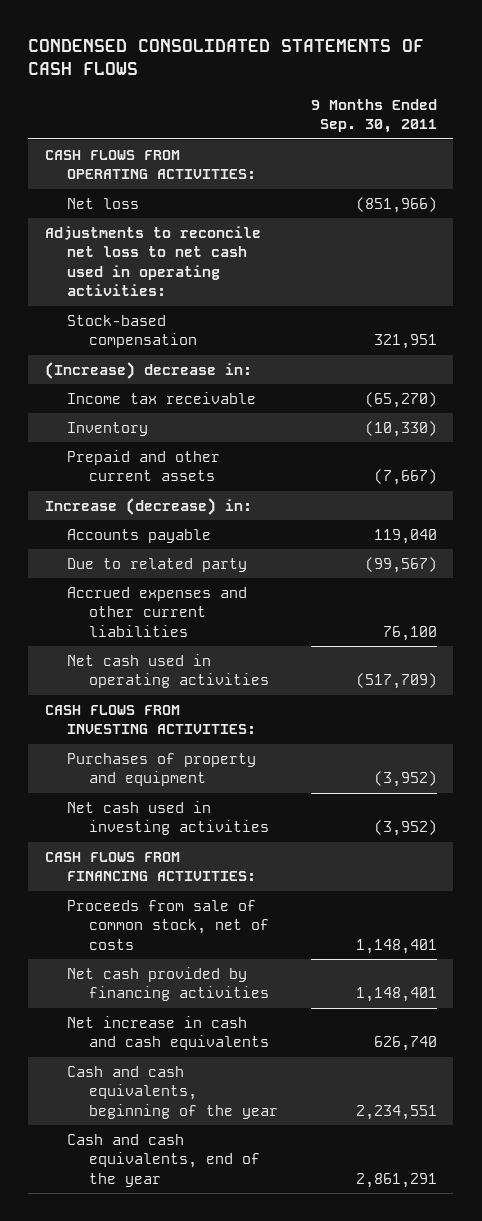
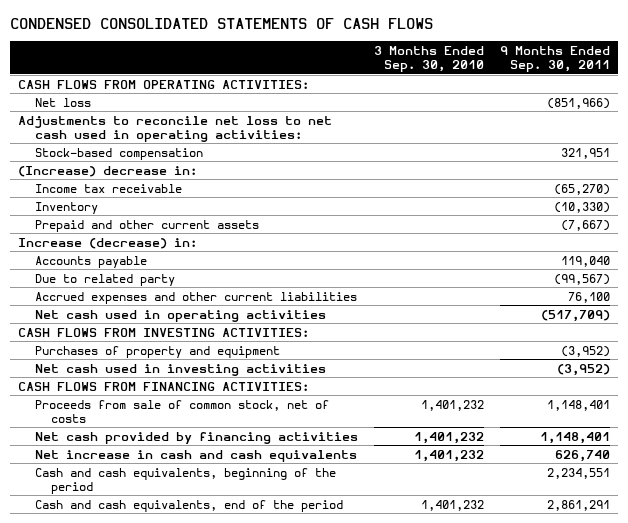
none -> [373,45,484,72] 3 Months Ended Sep. 30, 2010
[67,1065,279,1119] Cash and cash equivalents, beginning of the year -> [34,467,336,494] Cash and cash equivalents, beginning of the period
[67,1133,261,1187] Cash and cash equivalents, end of the year -> [34,499,343,512] Cash and cash equivalents, end of the period

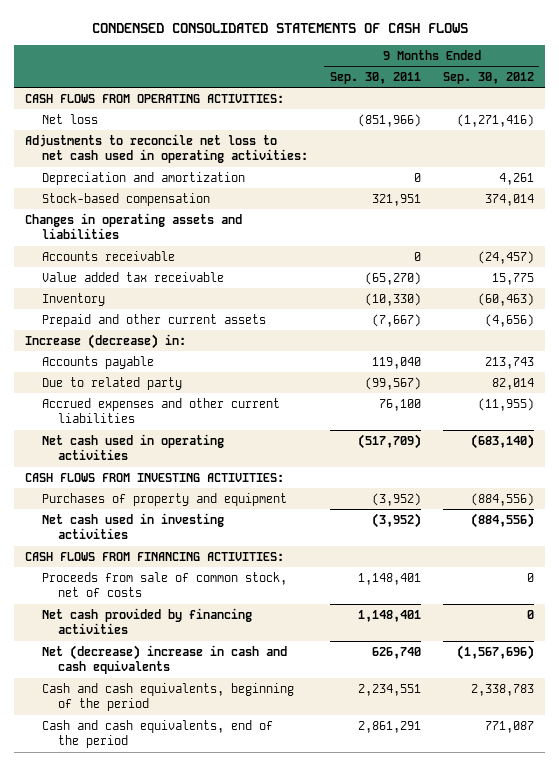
[373,45,484,72] 3 Months Ended Sep. 30, 2010 -> none
none -> [442,71,534,84] Sep. 30, 2012
none -> [41,171,245,185] Depreciation and amortization
[18,165,198,177] (Increase) decrease in: -> none
none -> [25,212,243,240] Changes in operating assets and liabilities
[34,183,182,193] Income tax receivable -> [41,250,175,261] Accounts receivable
[553,183,610,195] (65,270) -> [413,251,421,261] 0
none -> [41,271,224,282] Value added tax receivable
[34,449,357,462] Net increase in cash and cash equivalents -> [41,644,287,675] Net (decrease) increase in cash and cash equivalents

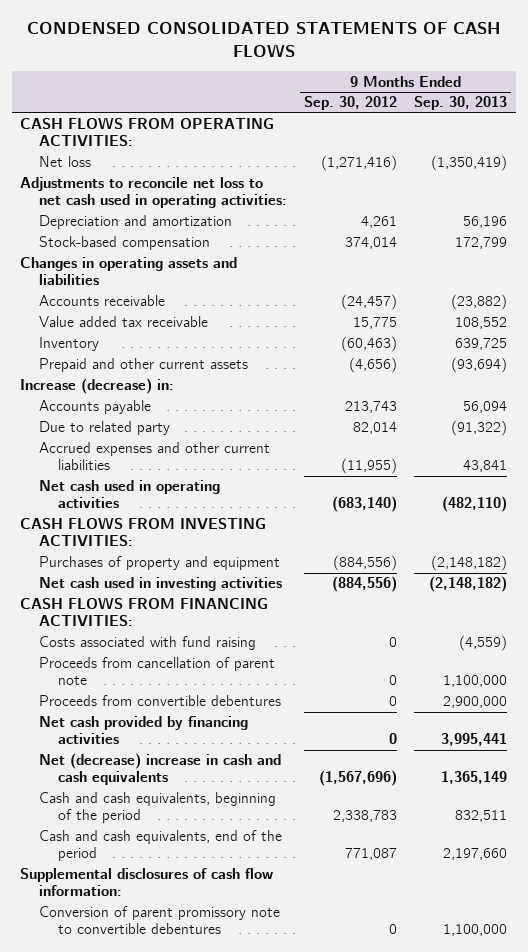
[329,71,421,84] Sep. 30, 2011 -> none
none -> [414,96,508,111] Sep. 30, 2013
[41,571,287,598] Proceeds from sale of common stock, net of costs -> [39,636,257,651] Costs associated with fund raising
none -> [39,657,276,686] Proceeds from cancellation of parent note
none -> [39,695,282,707] Proceeds from convertible debentures
none -> [20,868,274,897] Supplemental disclosures of cash flow information:
none -> [39,906,281,935] Conversion of parent promissory note to convertible debentures

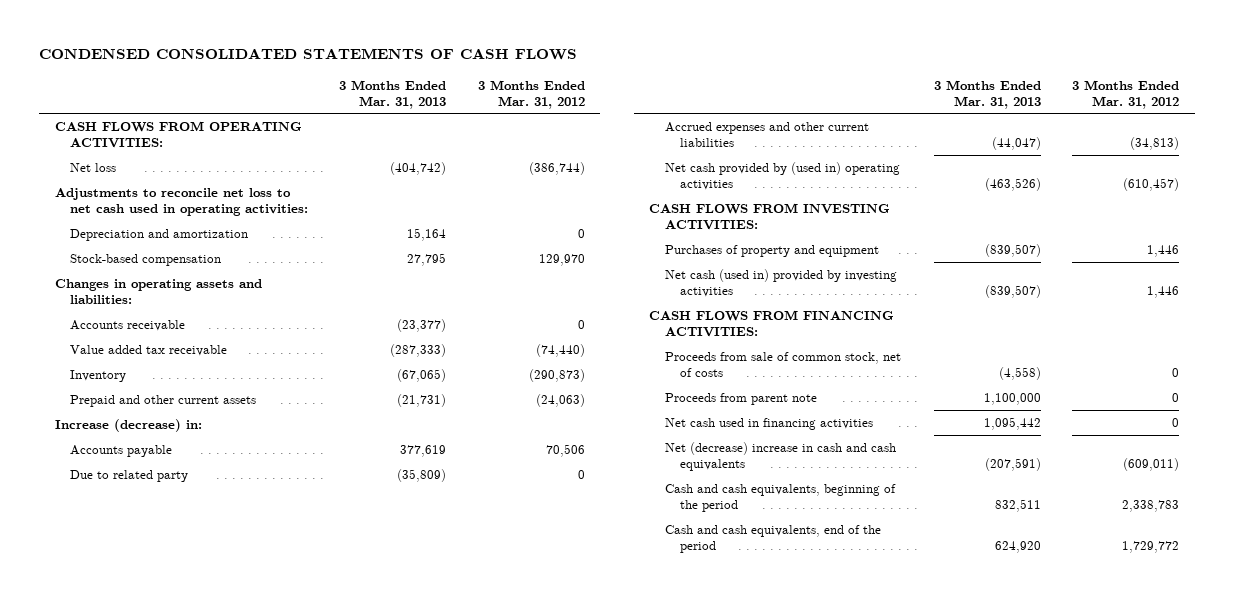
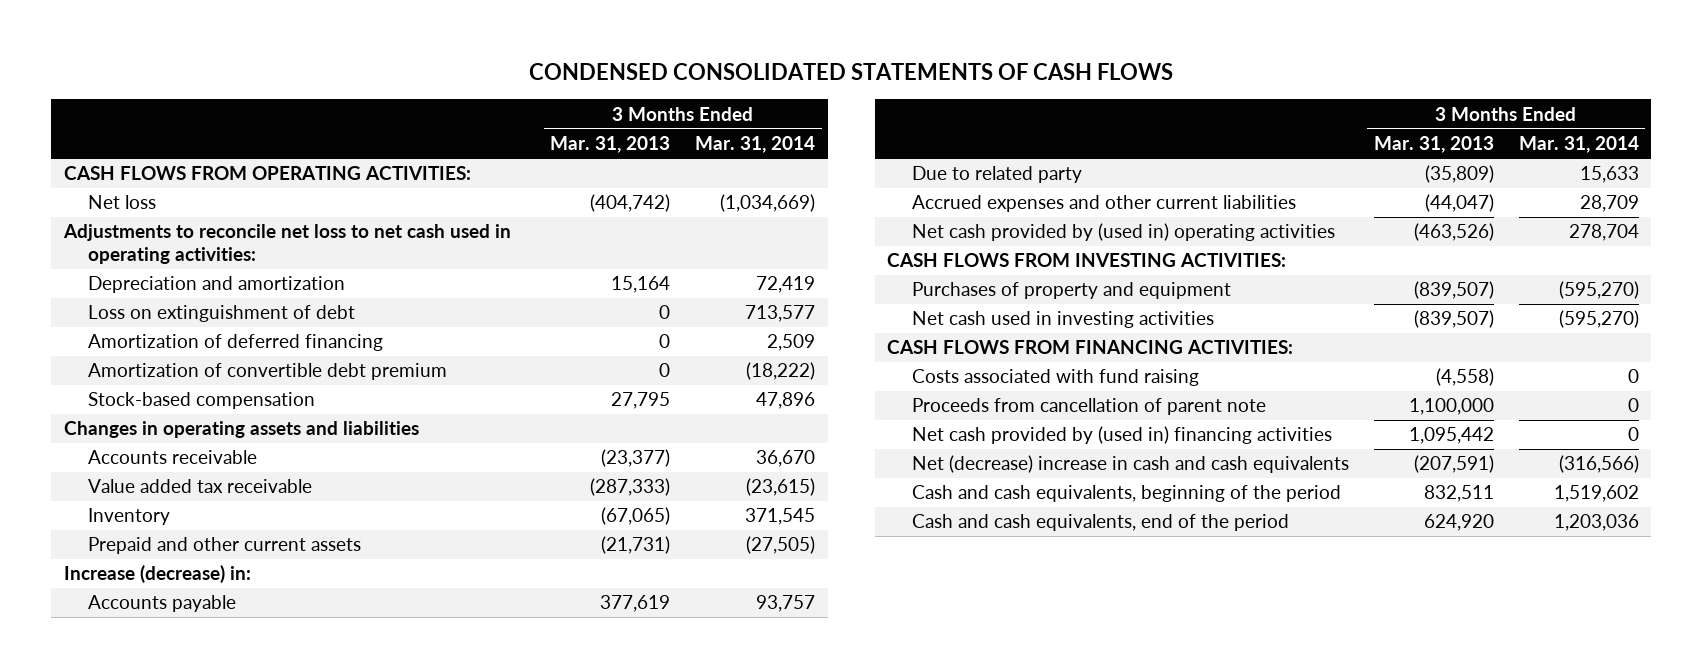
[477,79,585,109] 3 Months Ended Mar. 31, 2012 -> none
none -> [695,136,816,154] Mar. 31, 2014
none -> [88,305,356,323] Loss on extinguishment of debt
none -> [88,334,384,352] Amortization of deferred financing
none -> [88,363,448,381] Amortization of convertible debt premium
[54,278,262,304] Changes in operating assets and liabilities: -> [63,421,419,439] Changes in operating assets and liabilities
[664,268,897,297] Net cash (used in) provided by investing activities -> [911,311,1214,329] Net cash used in investing activities
[664,351,901,377] Proceeds from sale of common stock, net of costs -> [911,369,1199,387] Costs associated with fund raising
[664,392,817,405] Proceeds from parent note -> [911,398,1266,416] Proceeds from cancellation of parent note
[664,417,873,430] Net cash used in financing activities -> [911,426,1332,445] Net cash provided by (used in) financing activities

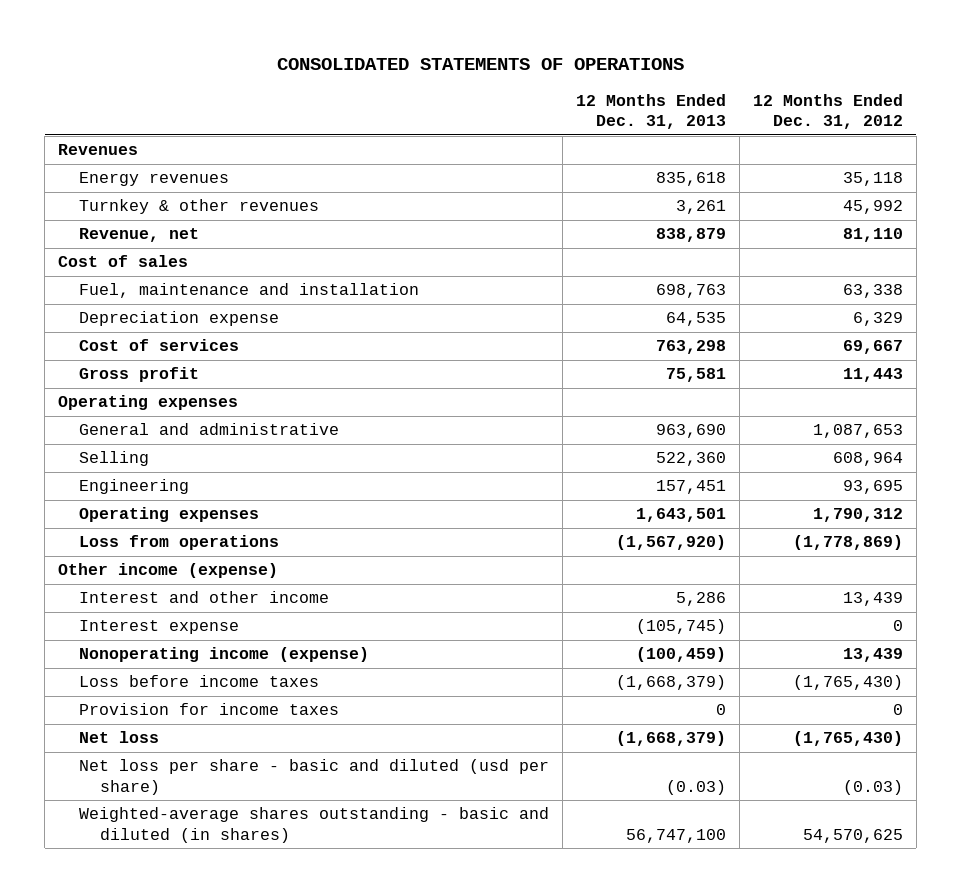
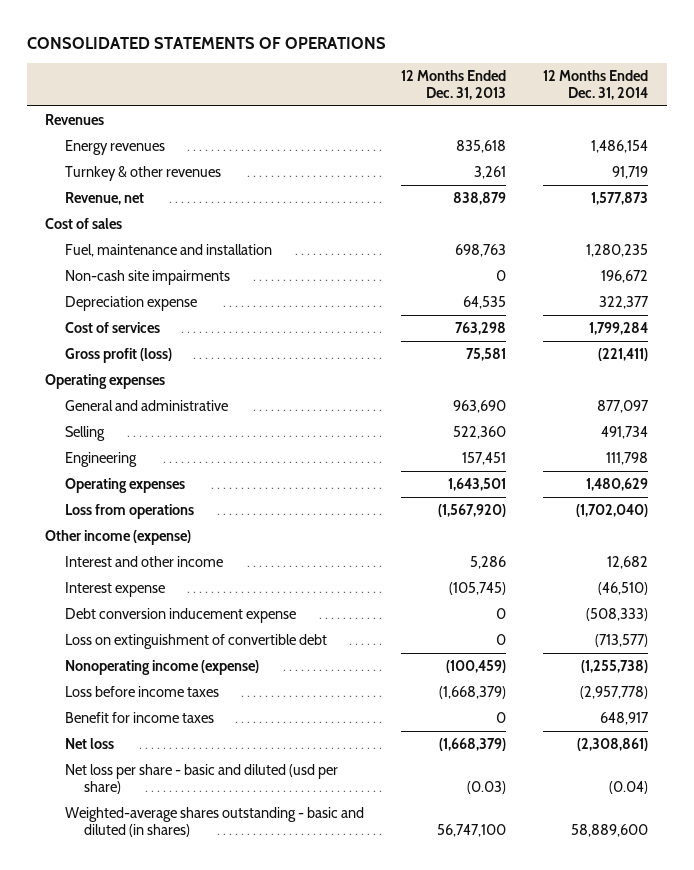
[752,94,903,130] 12 Months Ended Dec. 31, 2012 -> none
none -> [543,70,649,101] 12 Months Ended Dec. 31, 2014
none -> [64,269,230,285] Non-cash site impairments
[79,367,200,383] Gross profit -> [64,347,172,363] Gross profit (loss)
none -> [64,607,296,623] Debt conversion inducement expense
none -> [64,633,327,649] Loss on extinguishment of convertible debt
[79,703,340,716] Provision for income taxes -> [64,711,214,723] Benefit for income taxes

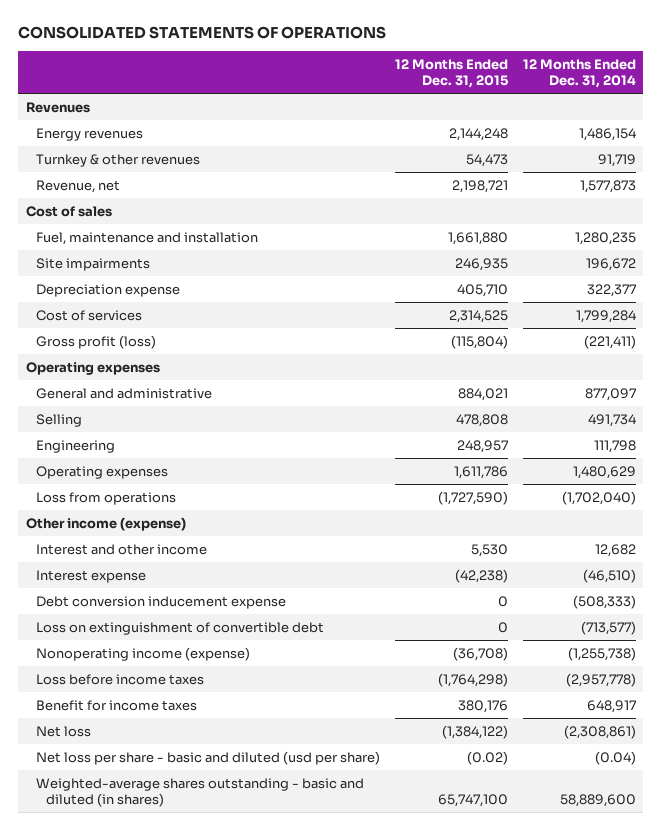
[401,70,507,101] 12 Months Ended Dec. 31, 2013 -> none
none -> [394,58,508,88] 12 Months Ended Dec. 31, 2015
[64,269,230,285] Non-cash site impairments -> [35,257,150,271] Site impairments

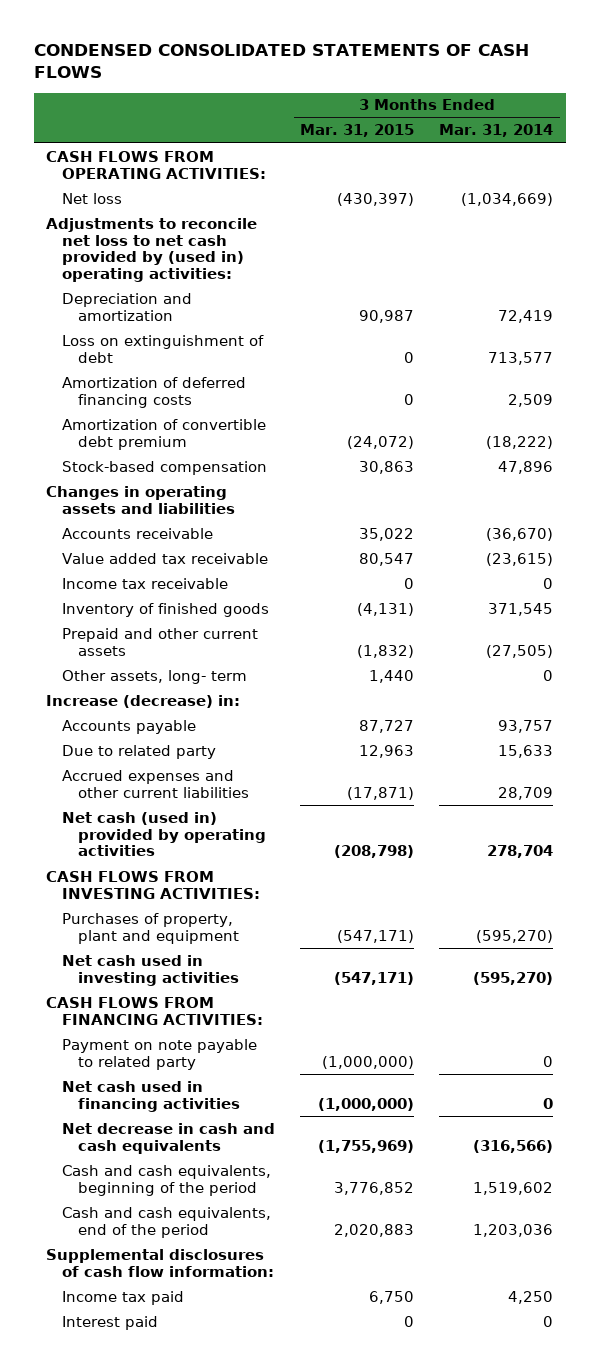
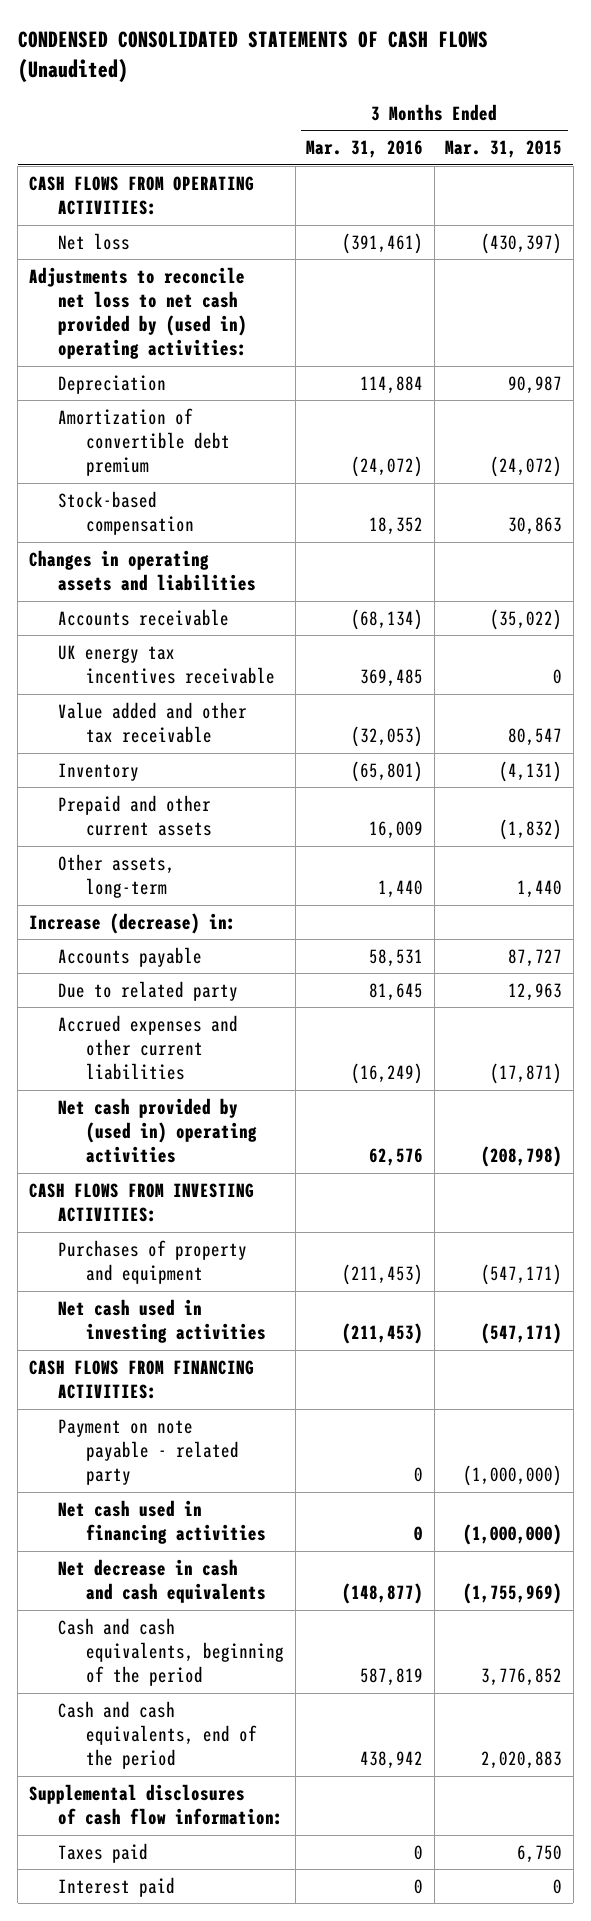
[33,43,529,79] CONDENSED CONSOLIDATED STATEMENTS OF CASH FLOWS -> [17,31,488,83] CONDENSED CONSOLIDATED STATEMENTS OF CASH FLOWS (Unaudited)
[439,124,554,138] Mar. 31, 2014 -> none
none -> [306,140,424,159] Mar. 31, 2016
[61,334,264,363] Loss on extinguishment of debt -> none
[61,376,246,408] Amortization of deferred financing costs -> none
[61,292,192,321] Depreciation and amortization -> [57,374,166,394] Depreciation
[61,577,228,589] Income tax receivable -> none
[359,527,415,541] 35,022 -> [490,608,563,630] (35,022)
none -> [57,644,276,685] UK energy tax incentives receivable
[61,552,268,564] Value added tax receivable -> [57,701,247,744] Value added and other tax receivable
[61,602,269,617] Inventory of finished goods -> [57,762,139,781] Inventory
[61,669,247,684] Other assets, long- term -> [57,853,175,899] Other assets, long-term
[61,811,266,857] Net cash (used in) provided by operating activities -> [57,1097,258,1164] Net cash provided by (used in) operating activities
[61,912,239,944] Purchases of property, plant and equipment -> [57,1239,247,1285] Purchases of property and equipment
[61,1038,257,1070] Payment on note payable to related party -> [57,1418,240,1486] Payment on note payable - related party
[61,1290,184,1305] Income tax paid -> [57,1842,148,1863] Taxes paid

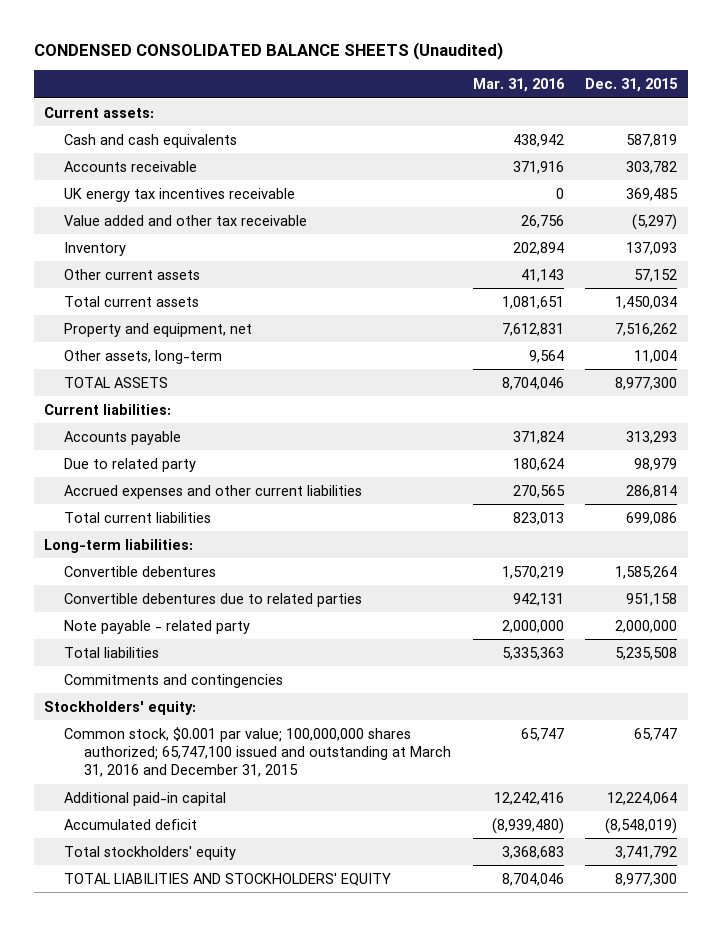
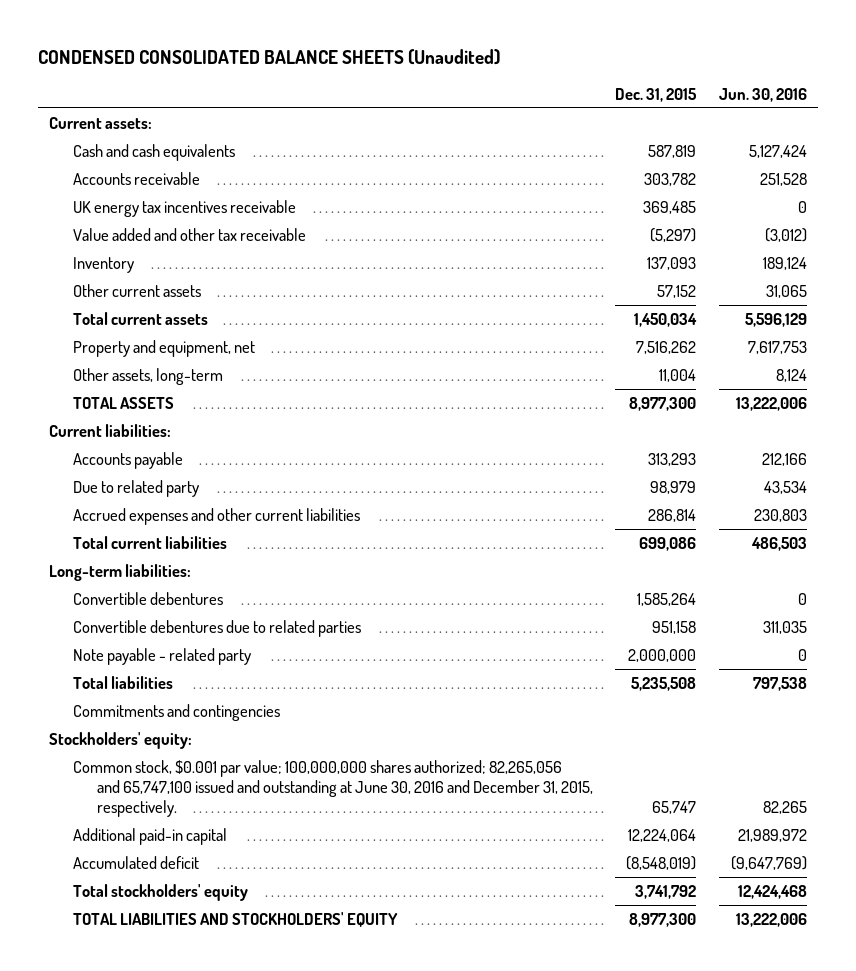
[472,78,565,93] Mar. 31, 2016 -> none
none -> [718,88,807,103] Jun. 30, 2016
[64,726,452,778] Common stock, $0.001 par value; 100,000,000 shares authorized; 65,747,100 issued and outstanding at March 31, 2016 and December 31, 2015 -> [72,759,593,817] Common stock, $0.001 par value; 100,000,000 shares authorized; 82,265,056 and 65,747,100 issued and outstanding at June 30, 2016 and December 31, 2015, respectively.

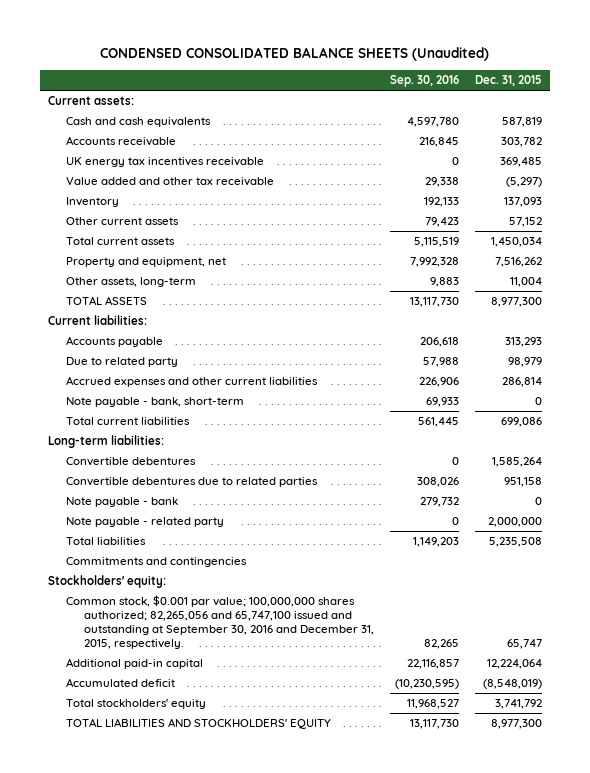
[718,88,807,103] Jun. 30, 2016 -> none
none -> [389,75,459,88] Sep. 30, 2016
none -> [65,397,244,408] Note payable - bank, short-term
none -> [65,497,178,508] Note payable - bank
[72,759,593,817] Common stock, $0.001 par value; 100,000,000 shares authorized; 82,265,056 and 65,747,100 issued and outstanding at June 30, 2016 and December 31, 2015, respectively. -> [65,595,374,650] Common stock, $0.001 par value; 100,000,000 shares authorized; 82,265,056 and 65,747,100 issued and outstanding at September 30, 2016 and December 31, 2015, respectively.

